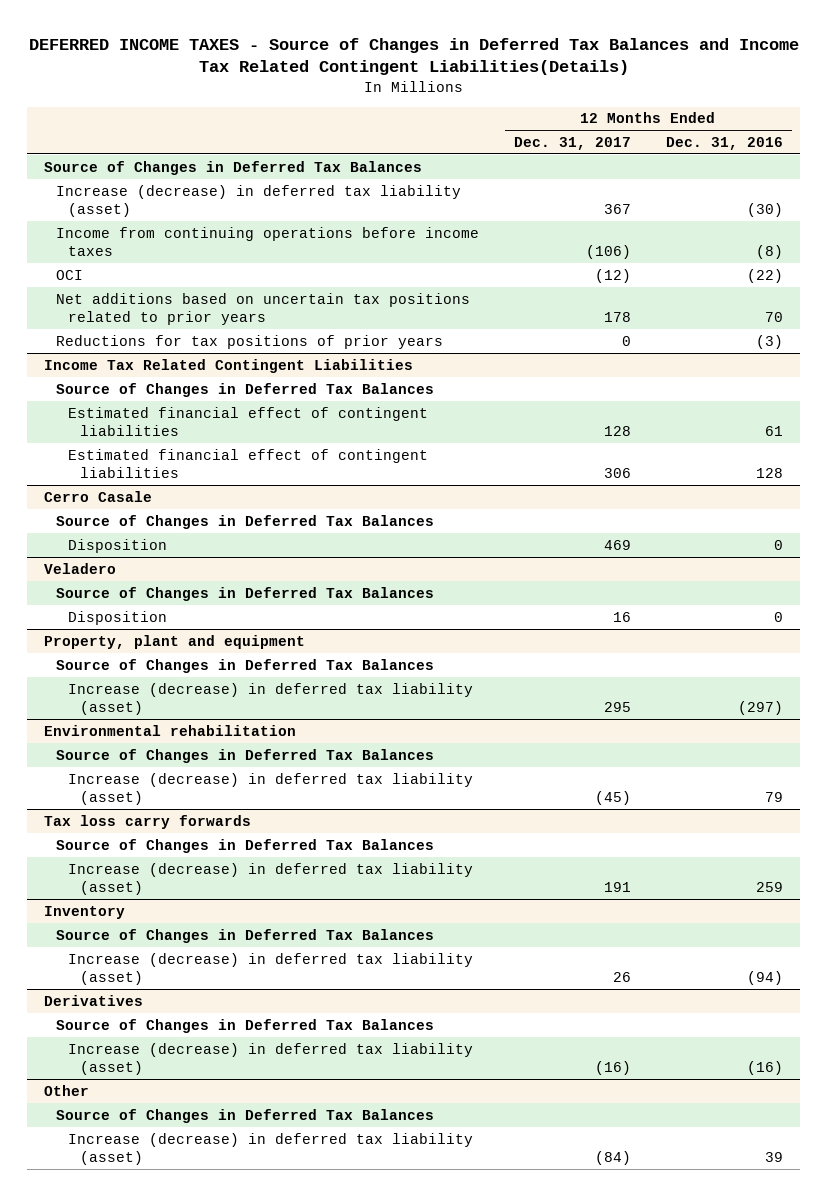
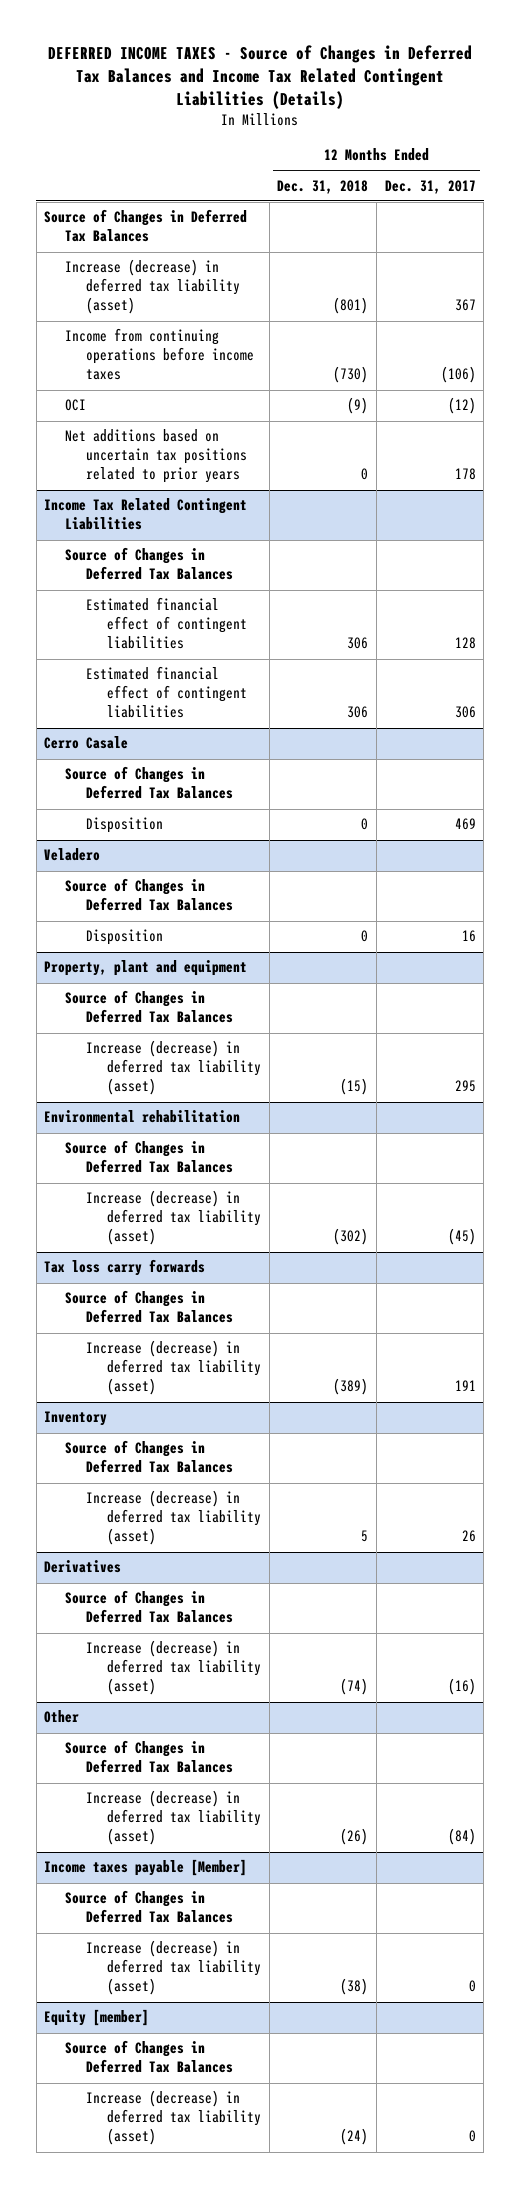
[28,37,799,76] DEFERRED INCOME TAXES - Source of Changes in Deferred Tax Balances and Income Tax Related Contingent Liabilities(Details) -> [48,45,473,109] DEFERRED INCOME TAXES - Source of Changes in Deferred Tax Balances and Income Tax Related Contingent Liabilities (Details)
[665,136,783,150] Dec. 31, 2016 -> none
none -> [277,179,369,194] Dec. 31, 2018
[56,334,444,349] Reductions for tax positions of prior years -> none
none -> [44,1859,248,1877] Income taxes payable [Member]
none -> [65,1890,234,1924] Source of Changes in Deferred Tax Balances
none -> [86,1940,261,1996] Increase (decrease) in deferred tax liability (asset)
none -> [44,2009,150,2027] Equity [member]
none -> [65,2040,234,2074] Source of Changes in Deferred Tax Balances
none -> [86,2090,261,2146] Increase (decrease) in deferred tax liability (asset)

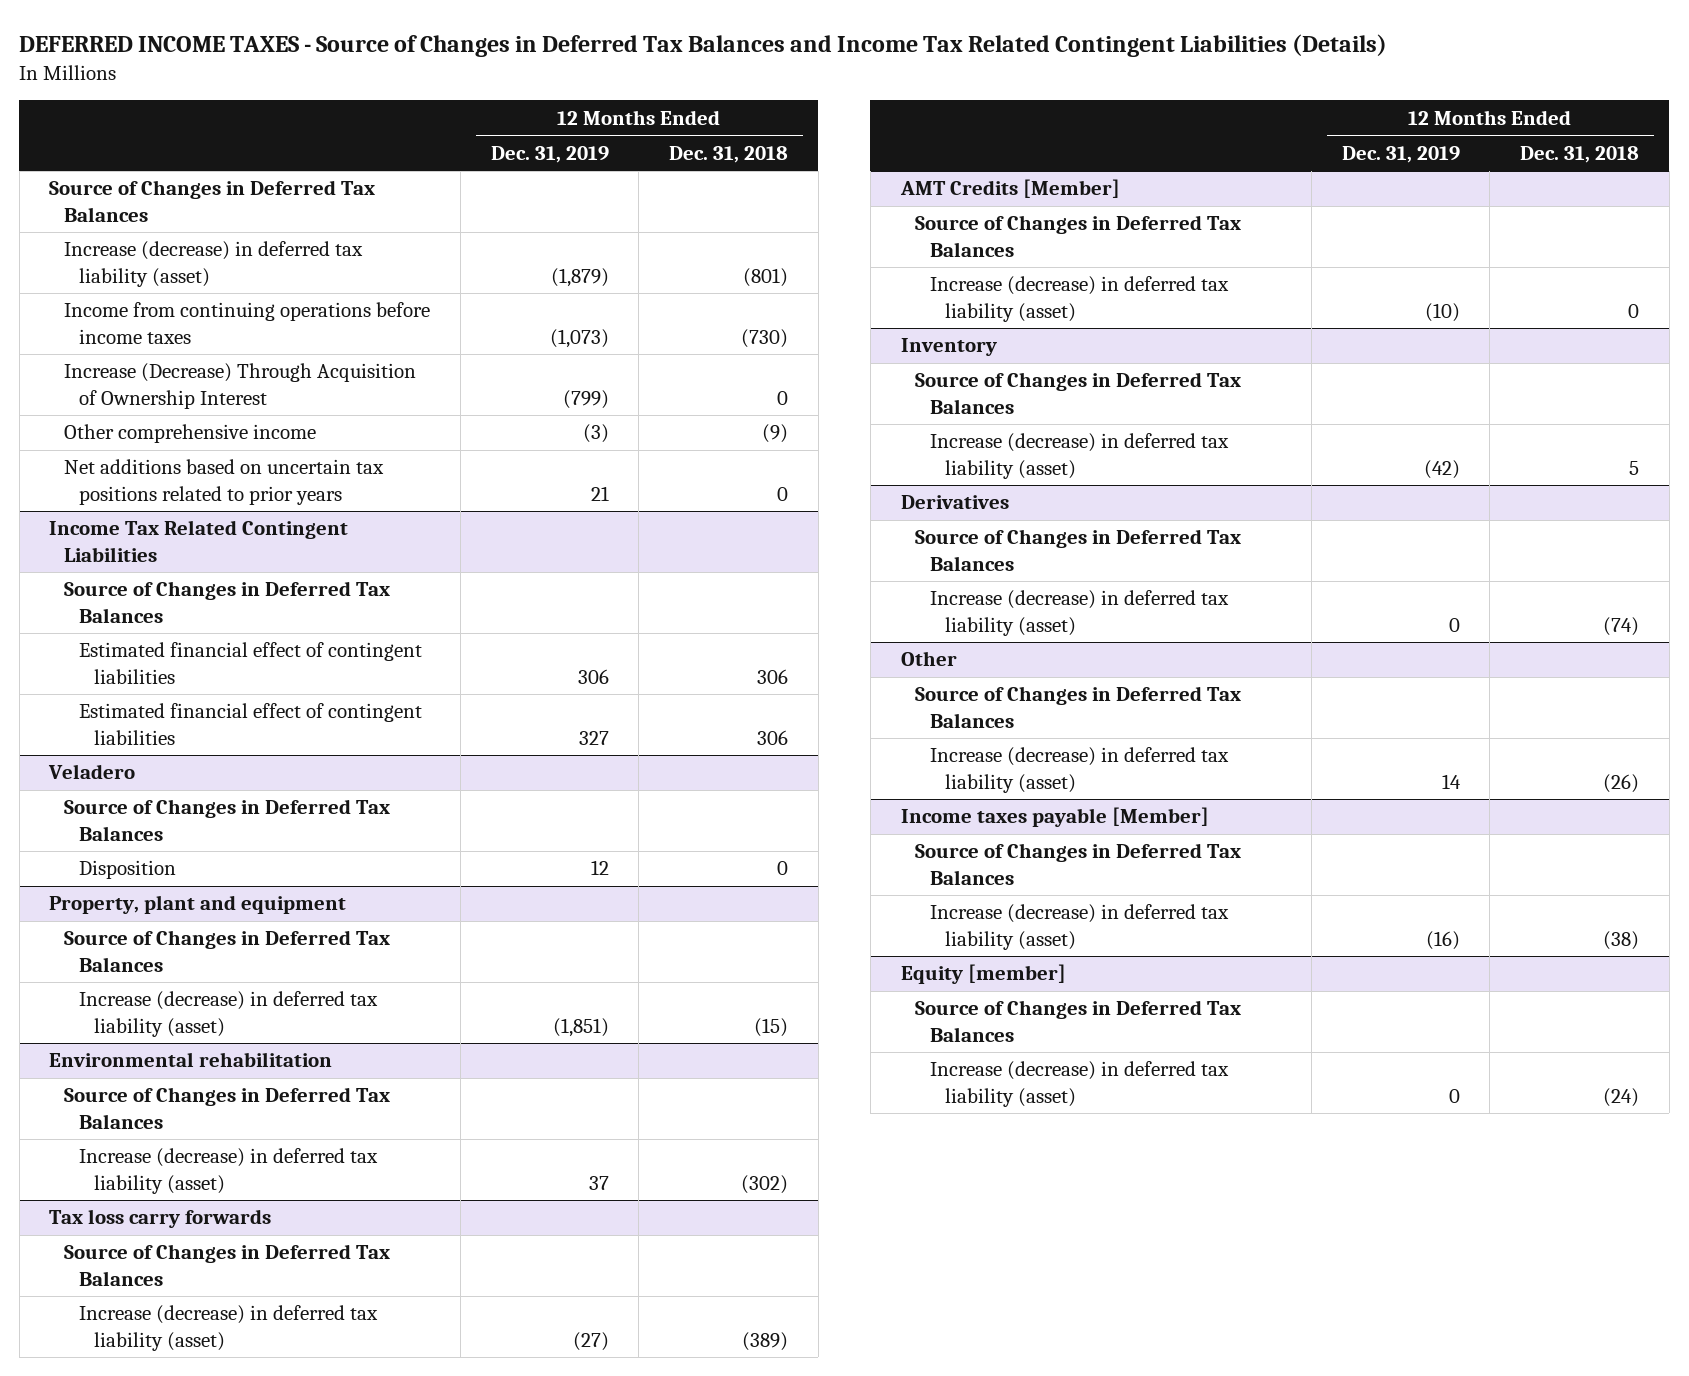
[384,179,476,194] Dec. 31, 2017 -> none
none -> [490,145,609,163] Dec. 31, 2019
none -> [64,363,417,409] Increase (Decrease) Through Acquisition of Ownership Interest
[65,399,87,412] OCI -> [64,424,317,444] Other comprehensive income
[44,736,129,750] Cerro Casale -> none
[65,766,234,800] Source of Changes in Deferred Tax Balances -> none
[86,817,164,834] Disposition -> none
none -> [899,179,1120,199] AMT Credits [Member]
none -> [915,215,1242,257] Source of Changes in Deferred Tax Balances
none -> [930,276,1230,322] Increase (decrease) in deferred tax liability (asset)

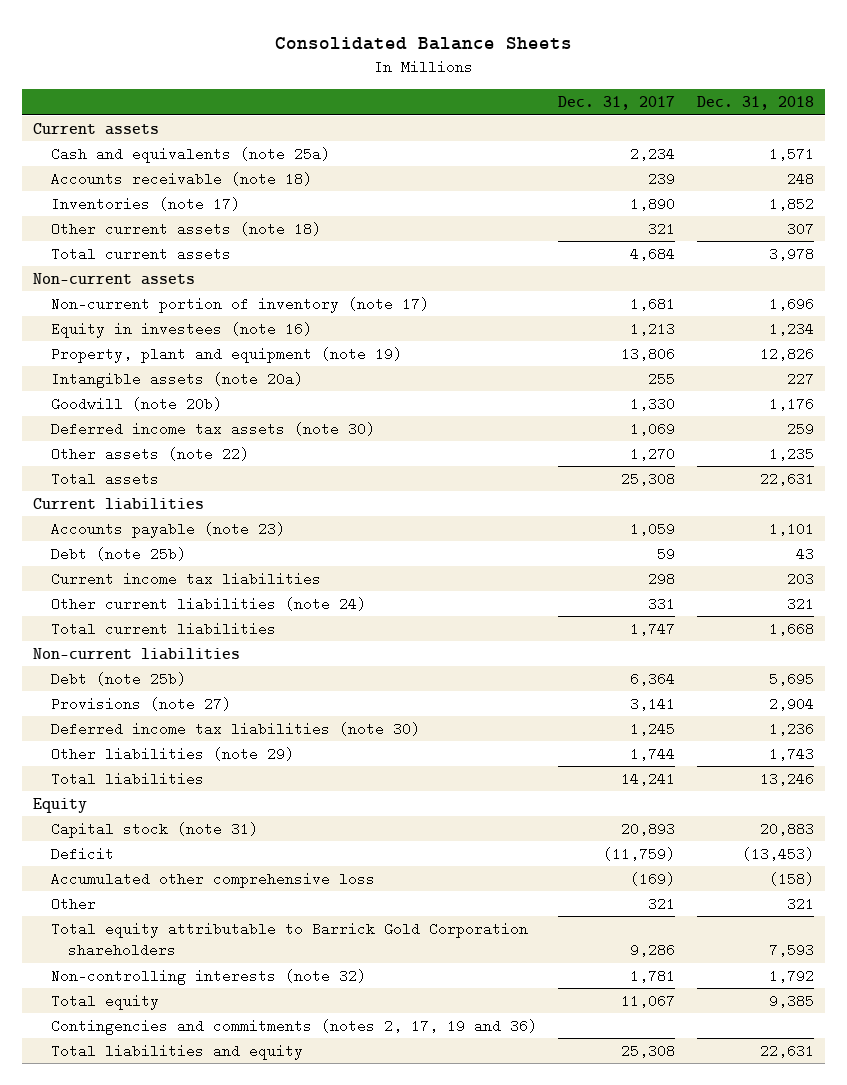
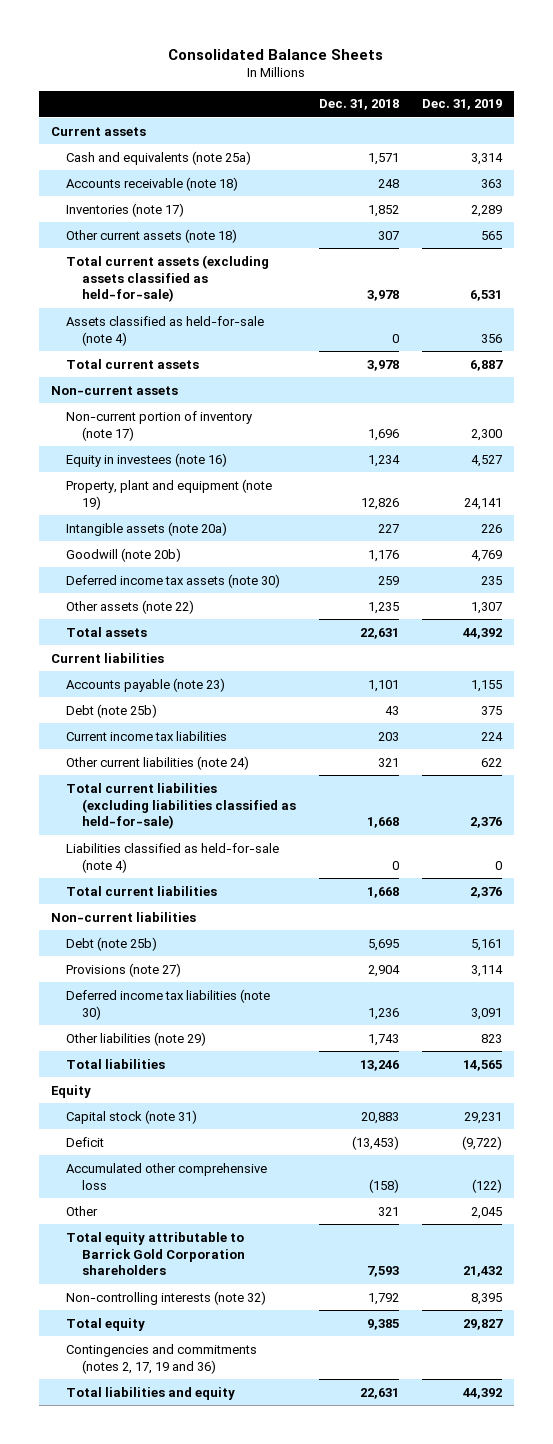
[558,96,676,111] Dec. 31, 2017 -> none
none -> [422,99,503,111] Dec. 31, 2019
none -> [66,254,270,303] Total current assets (excluding assets classified as held-for-sale)
none -> [66,315,265,346] Assets classified as held-for-sale (note 4)
none -> [66,782,297,830] Total current liabilities (excluding liabilities classified as held-for-sale)
none -> [66,842,280,873] Liabilities classified as held-for-sale (note 4)

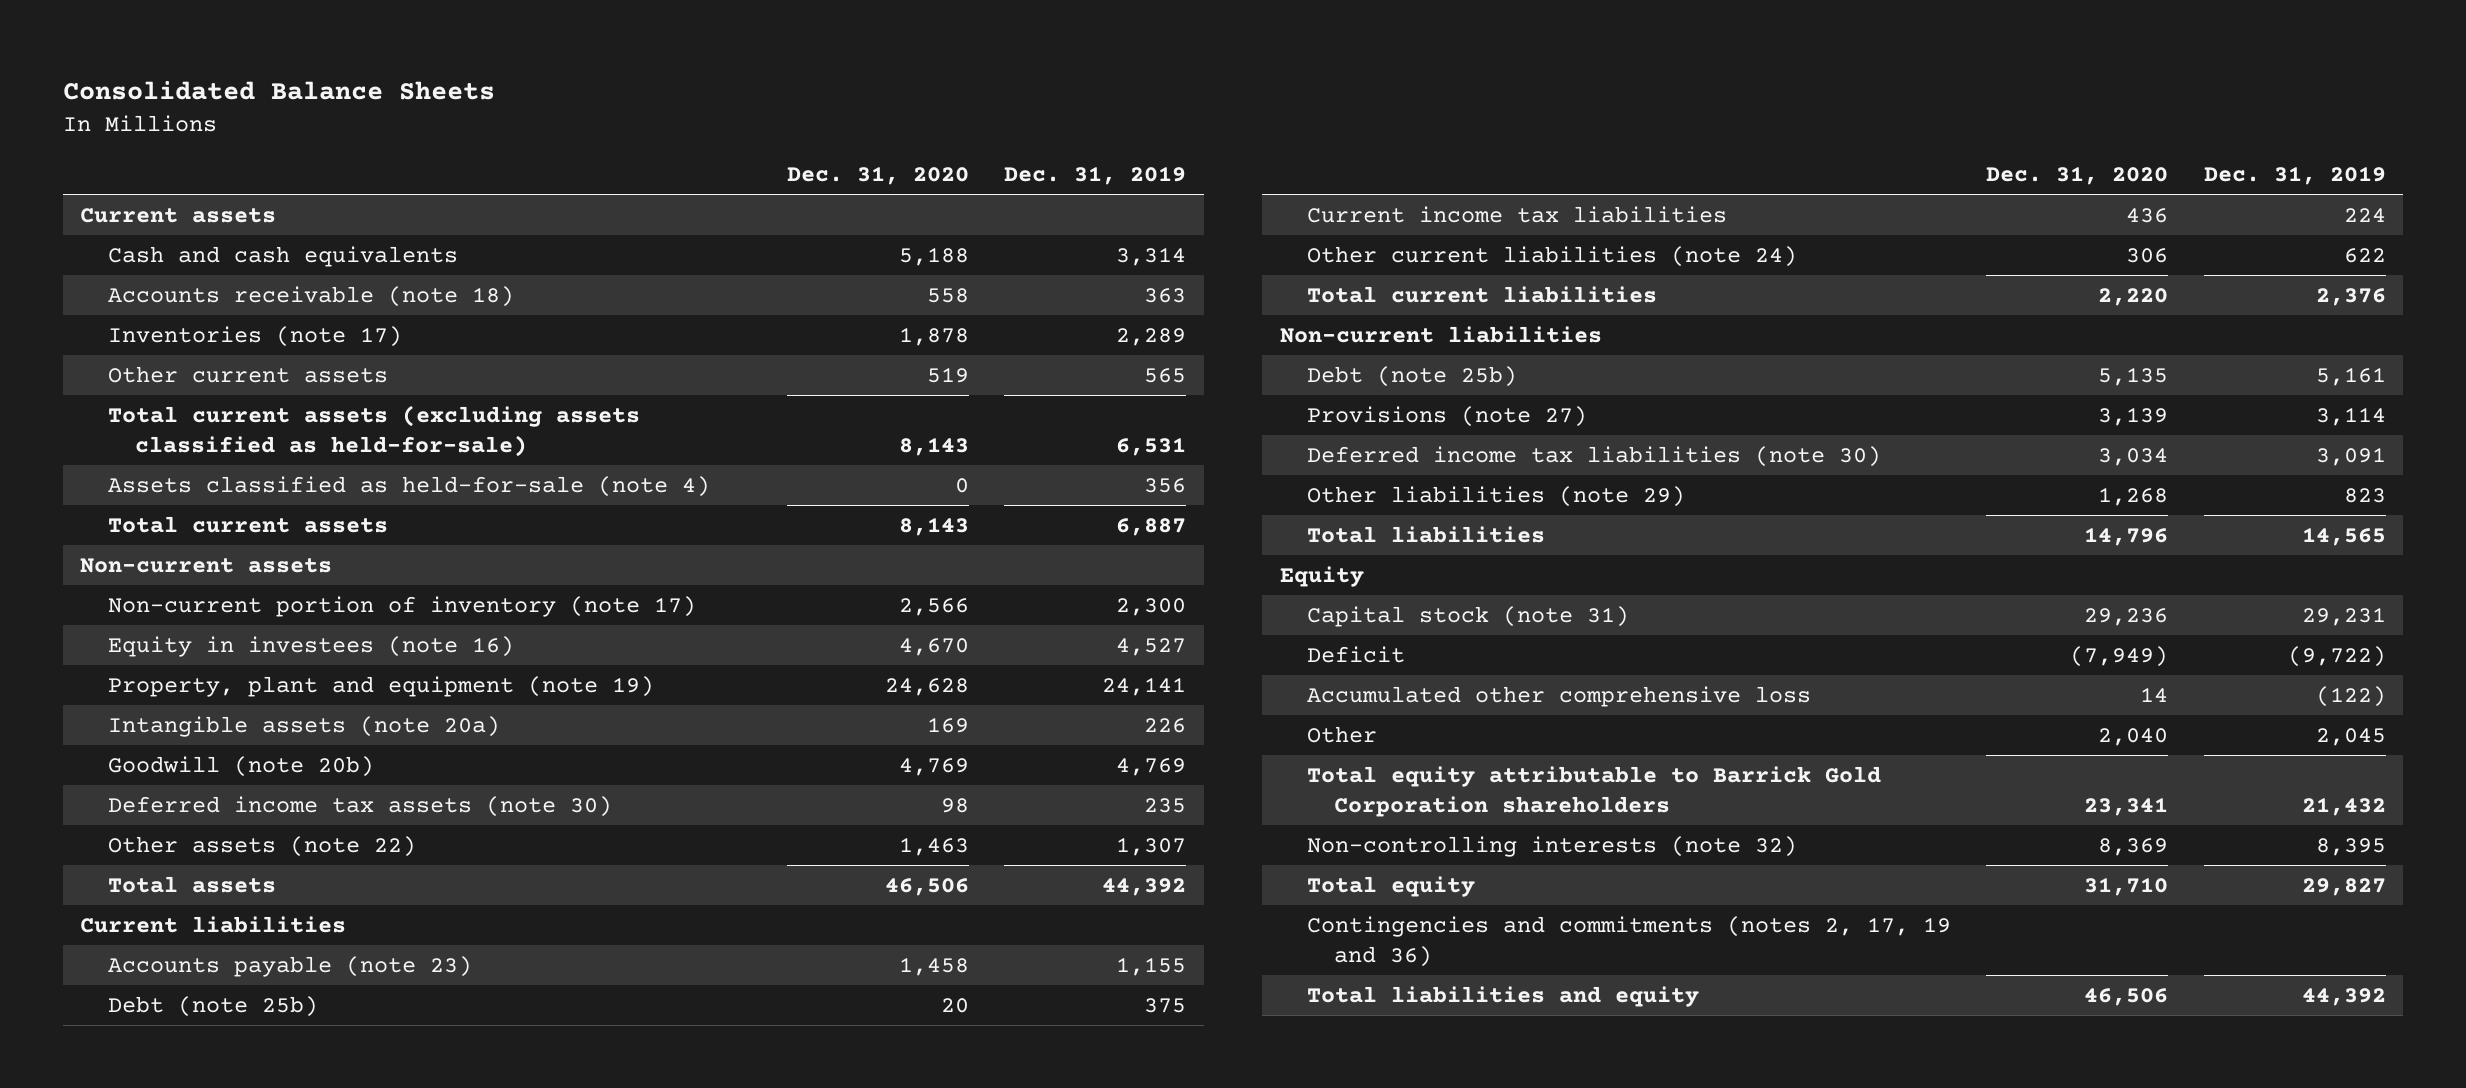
[319,99,400,111] Dec. 31, 2018 -> none
none -> [786,165,969,185] Dec. 31, 2020
[66,150,252,165] Cash and equivalents (note 25a) -> [107,245,458,267] Cash and cash equivalents
[66,228,238,243] Other current assets (note 18) -> [107,365,388,383] Other current assets
[66,782,297,830] Total current liabilities (excluding liabilities classified as held-for-sale) -> none
[66,842,280,873] Liabilities classified as held-for-sale (note 4) -> none

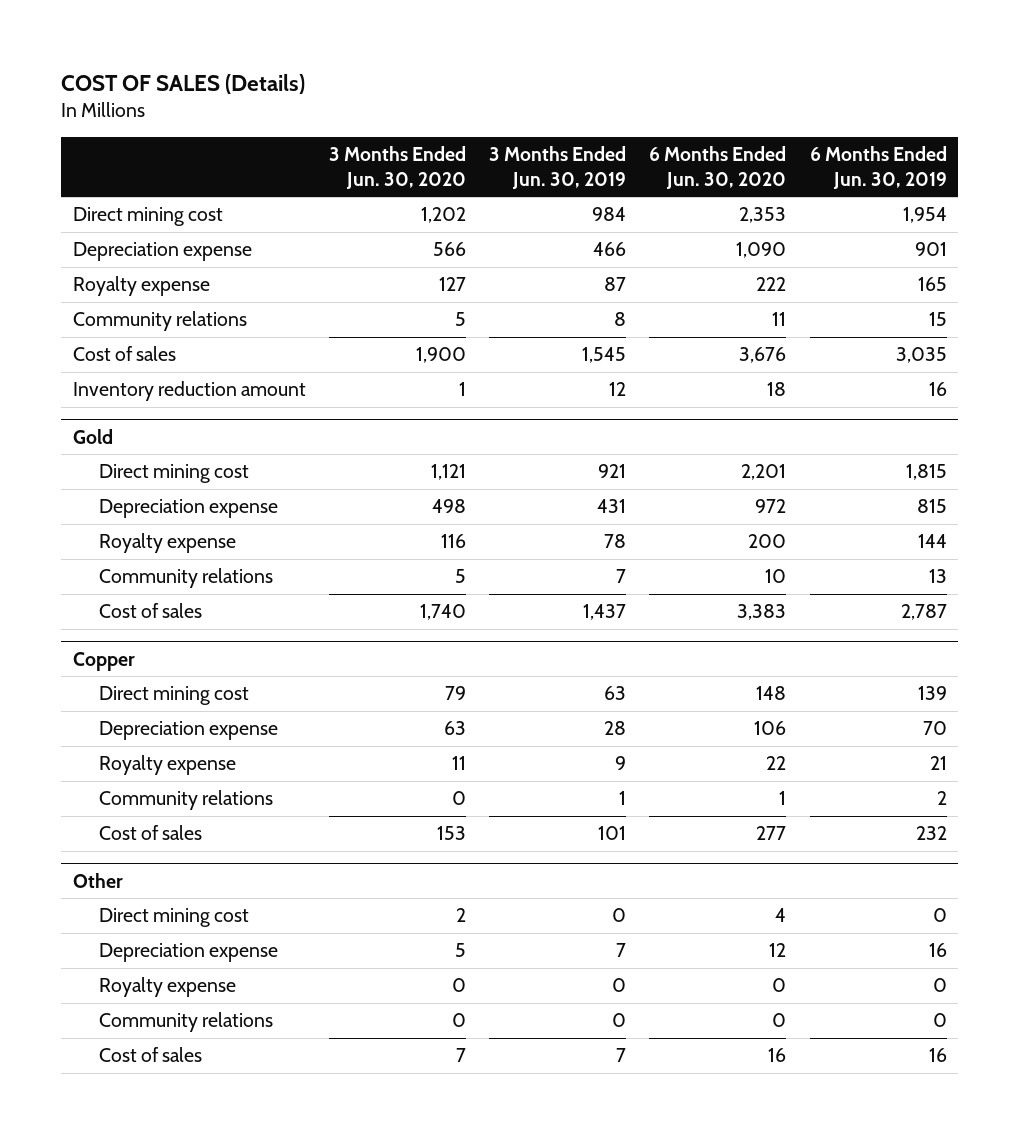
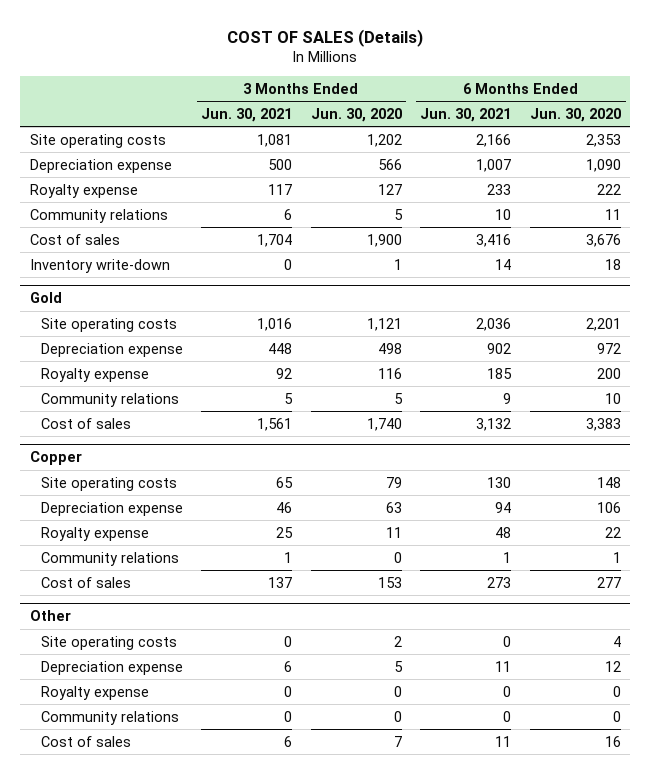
[489,146,627,189] 3 Months Ended Jun. 30, 2019 -> none
[809,146,947,189] 6 Months Ended Jun. 30, 2019 -> none
none -> [201,107,293,122] Jun. 30, 2021
none -> [420,107,512,122] Jun. 30, 2021
[72,207,223,227] Direct mining cost -> [29,133,166,148] Site operating costs
[72,381,306,402] Inventory reduction amount -> [29,258,170,273] Inventory write-down
[98,464,249,484] Direct mining cost -> [40,317,177,332] Site operating costs
[98,686,249,706] Direct mining cost -> [40,476,177,491] Site operating costs
[98,908,249,928] Direct mining cost -> none
none -> [40,635,177,650] Site operating costs

